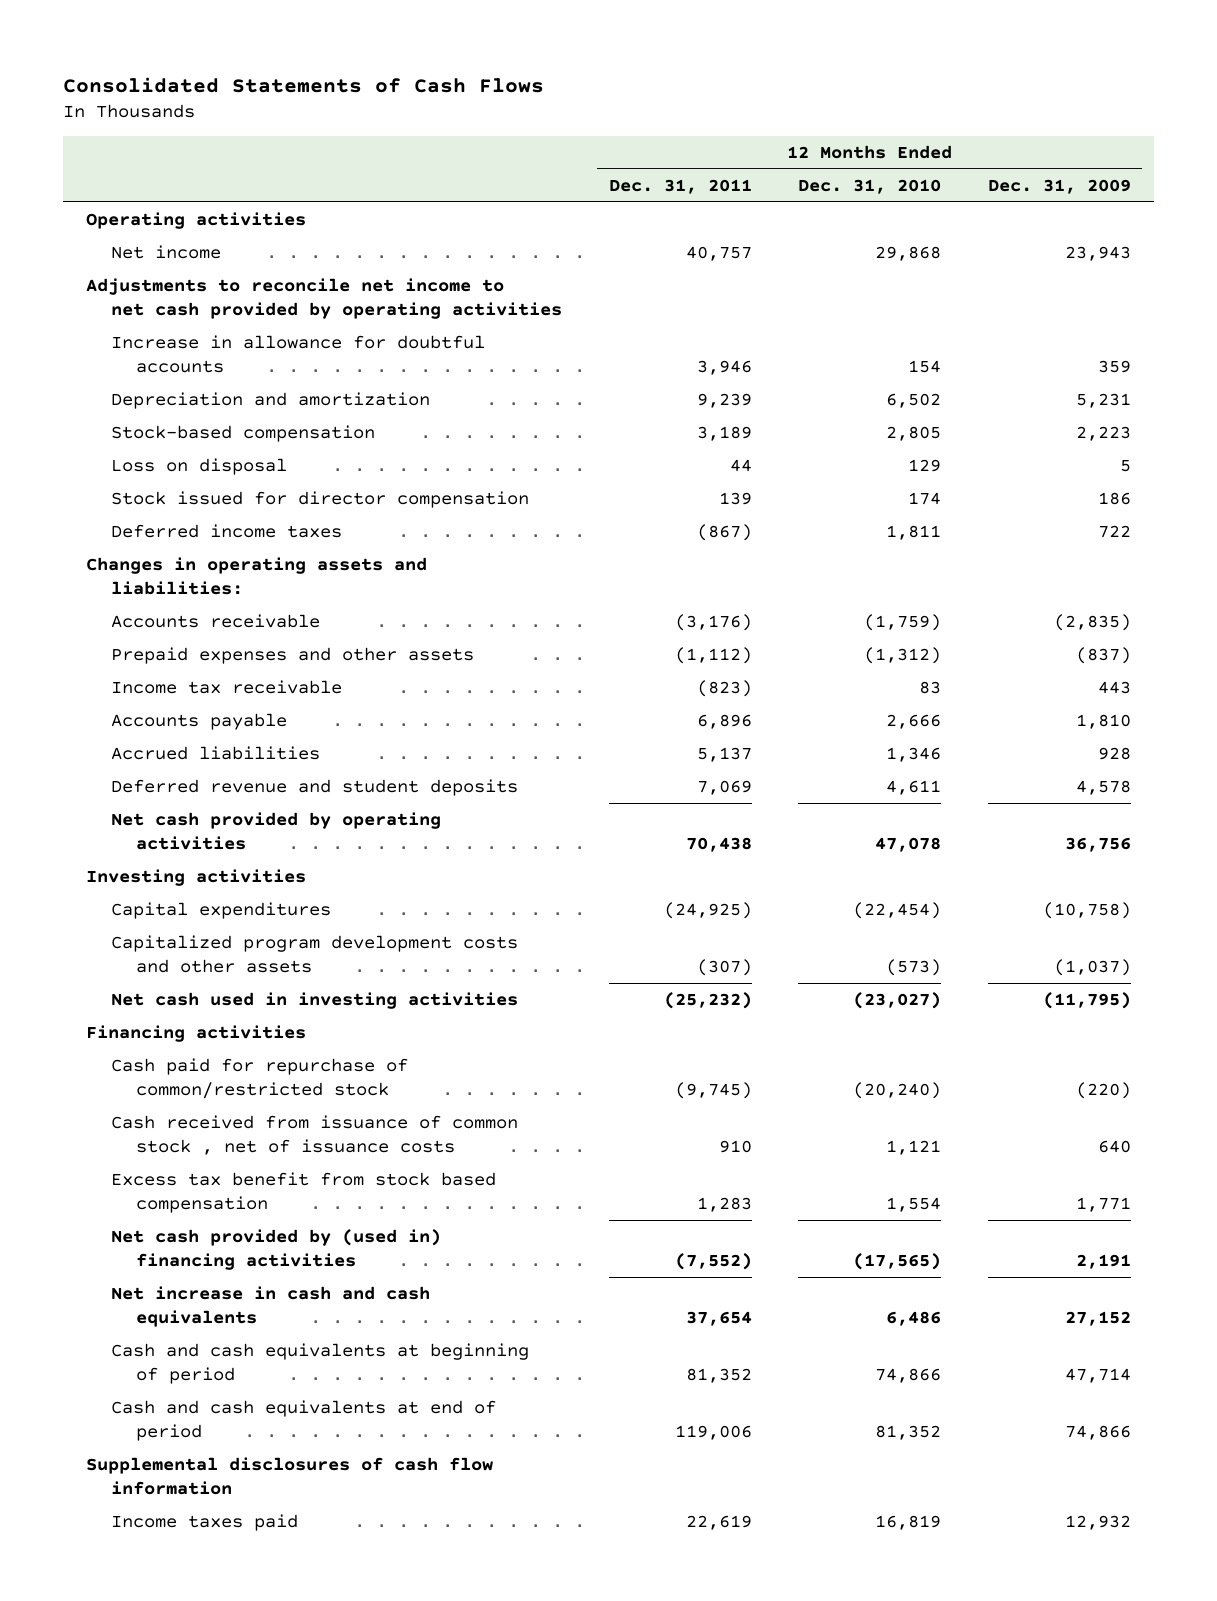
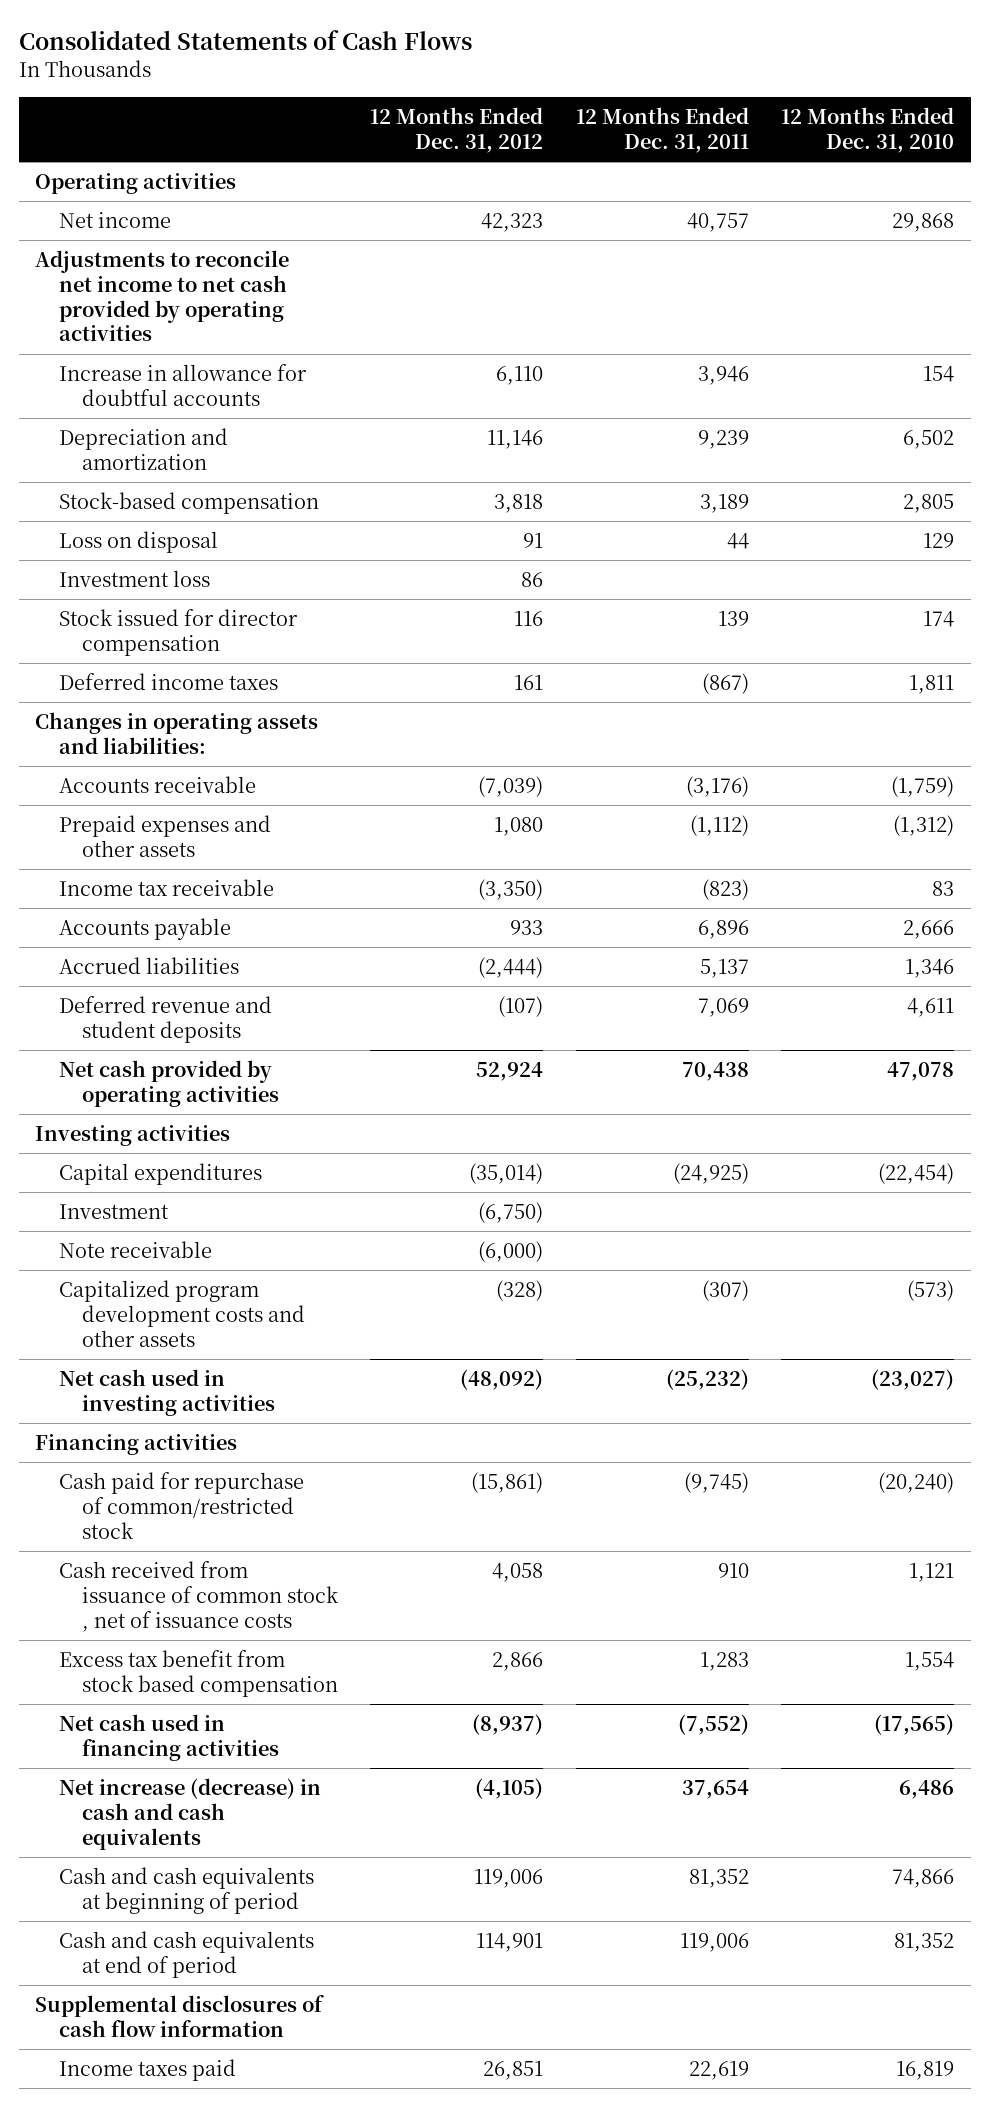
[987,178,1131,194] Dec. 31, 2009 -> none
none -> [370,107,544,153] 12 Months Ended Dec. 31, 2012
none -> [58,569,210,587] Investment loss
none -> [58,1203,169,1219] Investment
none -> [58,1240,212,1258] Note receivable
[111,1228,442,1271] Net cash provided by (used in) financing activities -> [58,1713,279,1761] Net cash used in financing activities
[111,1285,431,1328] Net increase in cash and cash equivalents -> [58,1777,321,1850] Net increase (decrease) in cash and cash equivalents

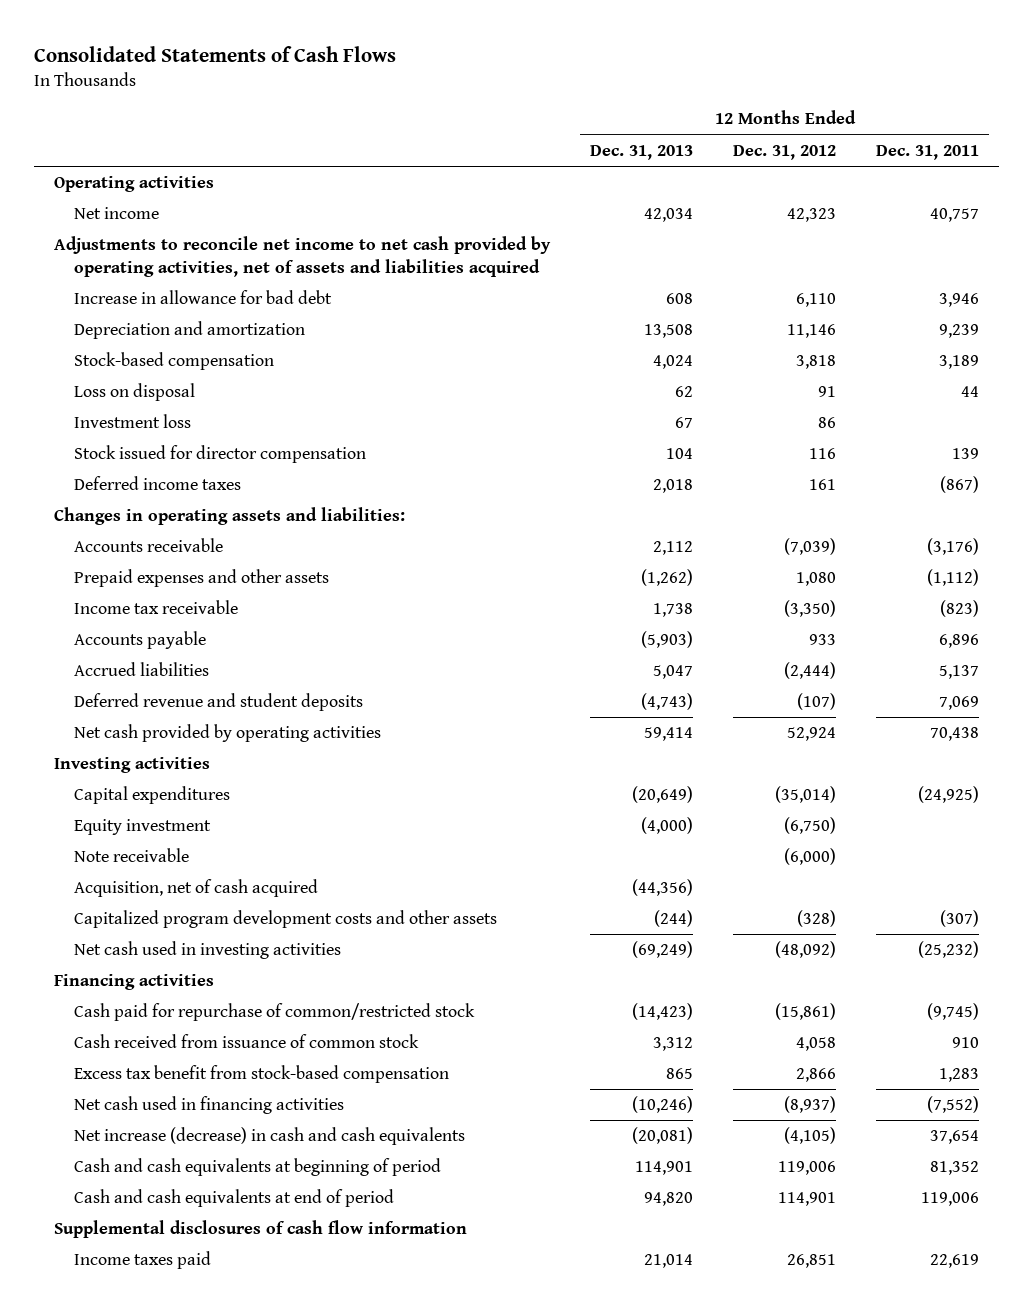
[781,107,955,153] 12 Months Ended Dec. 31, 2010 -> none
none -> [590,144,694,160] Dec. 31, 2013
[35,249,290,342] Adjustments to reconcile net income to net cash provided by operating activities -> [54,236,552,277] Adjustments to reconcile net income to net cash provided by operating activities, net of assets and liabilities acquired
[58,363,307,406] Increase in allowance for doubtful accounts -> [73,290,332,305] Increase in allowance for bad debt
[58,1203,169,1219] Investment -> [73,819,211,836] Equity investment
none -> [73,879,318,898] Acquisition, net of cash acquired
[58,1560,339,1632] Cash received from issuance of common stock , net of issuance costs -> [73,1034,419,1049] Cash received from issuance of common stock
[58,1649,338,1697] Excess tax benefit from stock based compensation -> [73,1065,449,1084] Excess tax benefit from stock-based compensation

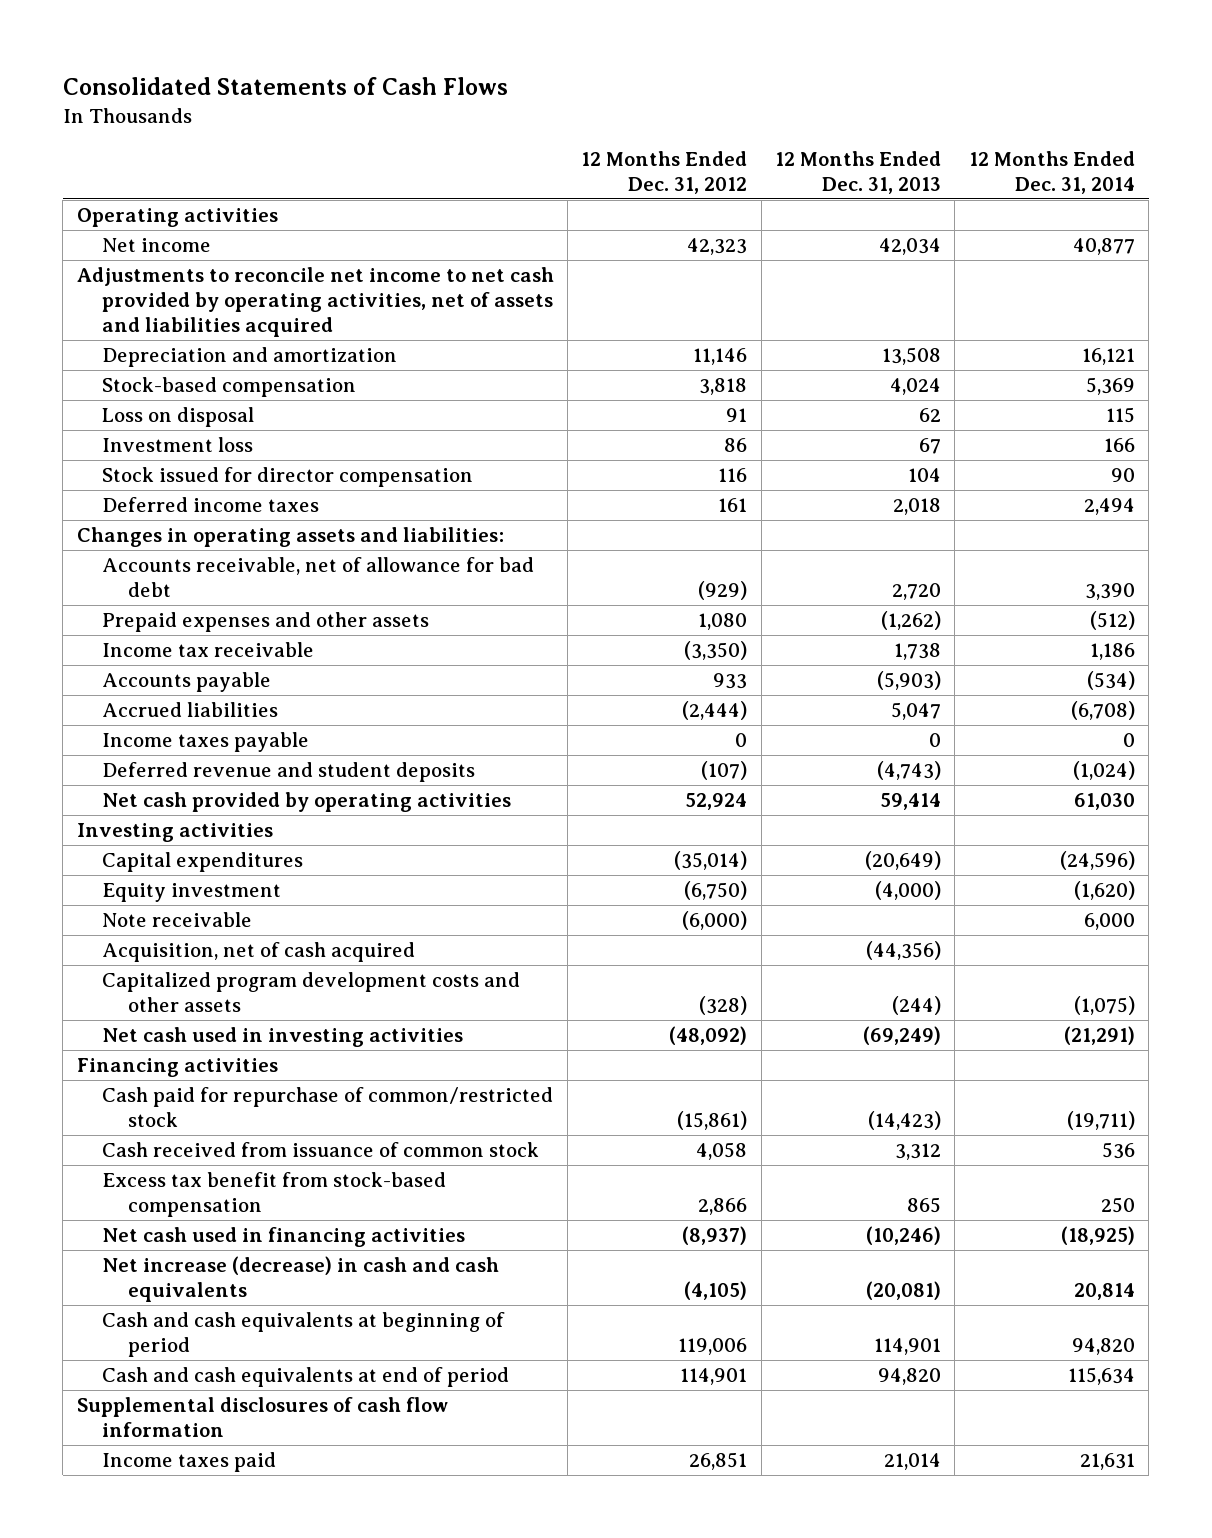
[876,144,980,160] Dec. 31, 2011 -> none
none -> [968,151,1135,194] 12 Months Ended Dec. 31, 2014
[73,290,332,305] Increase in allowance for bad debt -> none
[73,538,223,553] Accounts receivable -> [102,557,535,597] Accounts receivable, net of allowance for bad debt
[653,541,694,556] 2,112 -> [892,582,942,600] 2,720
[784,538,837,556] (7,039) -> [698,580,748,600] (929)
none -> [102,732,310,753] Income taxes payable

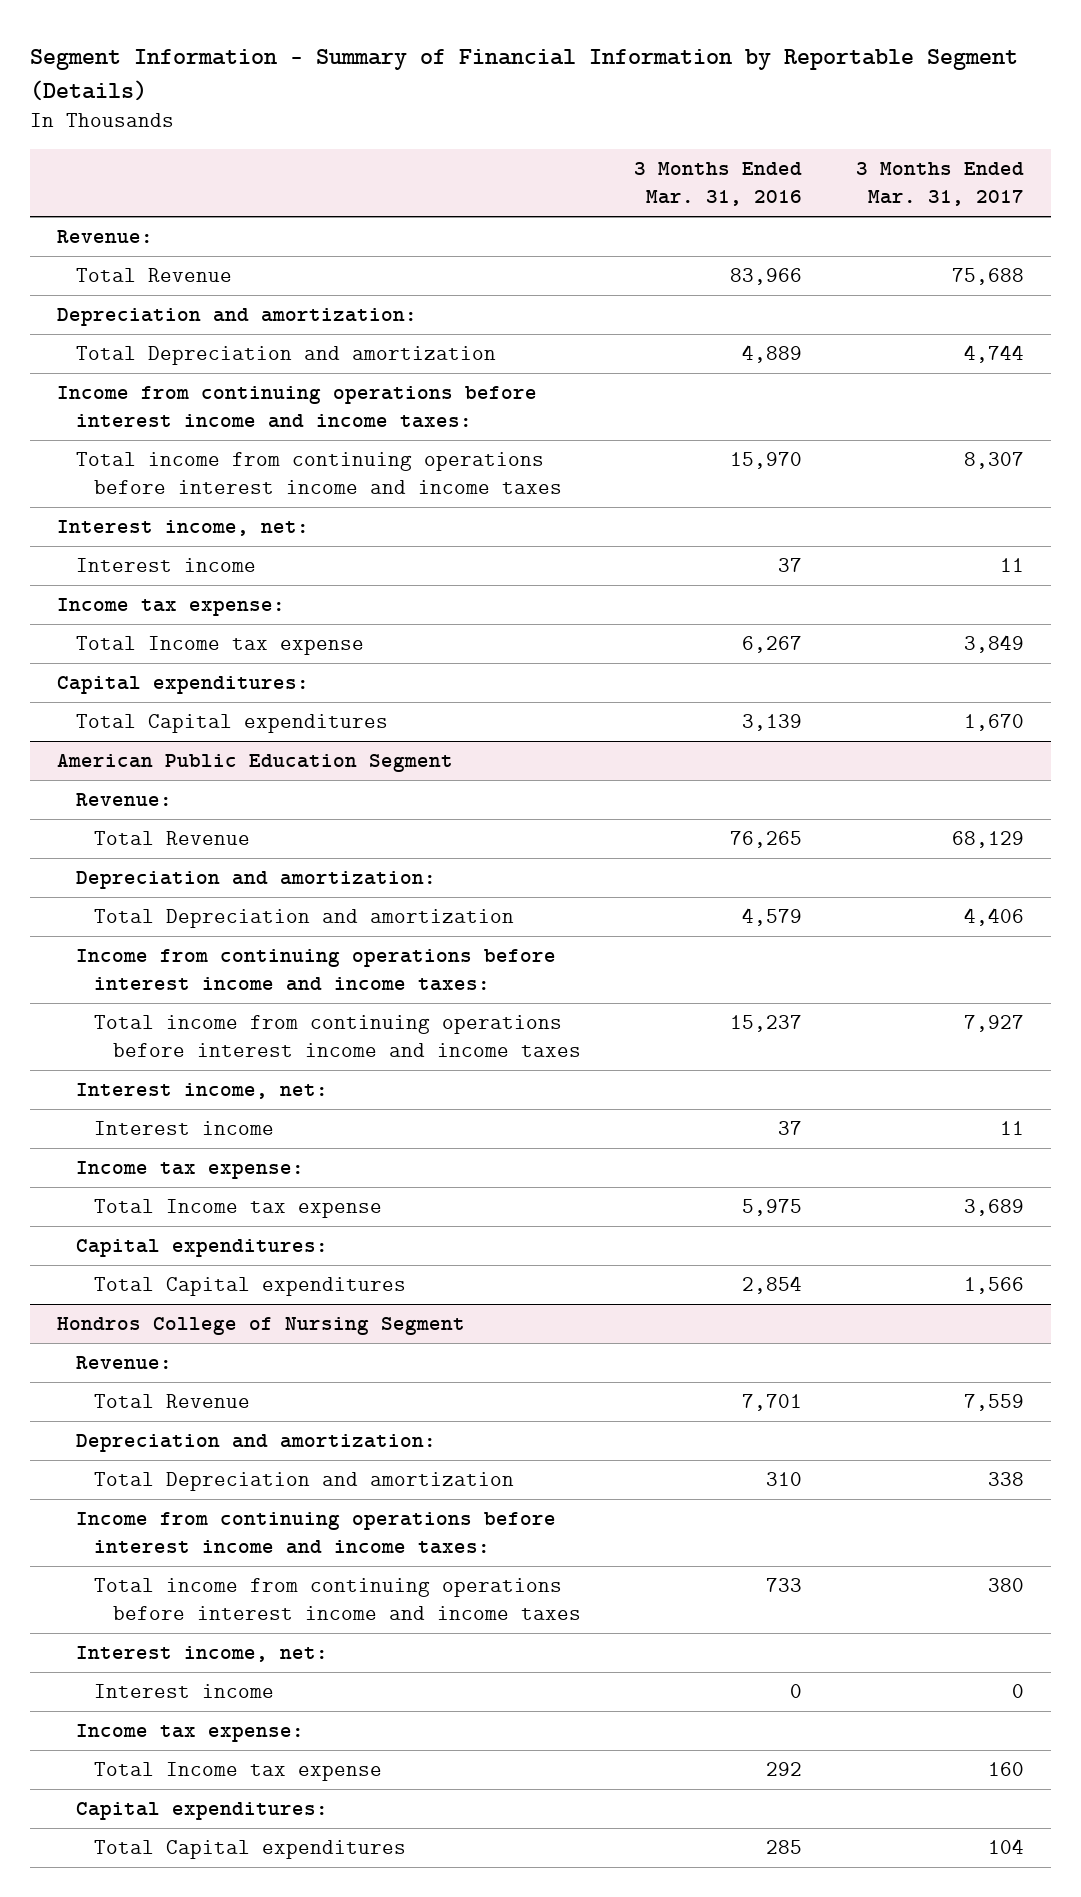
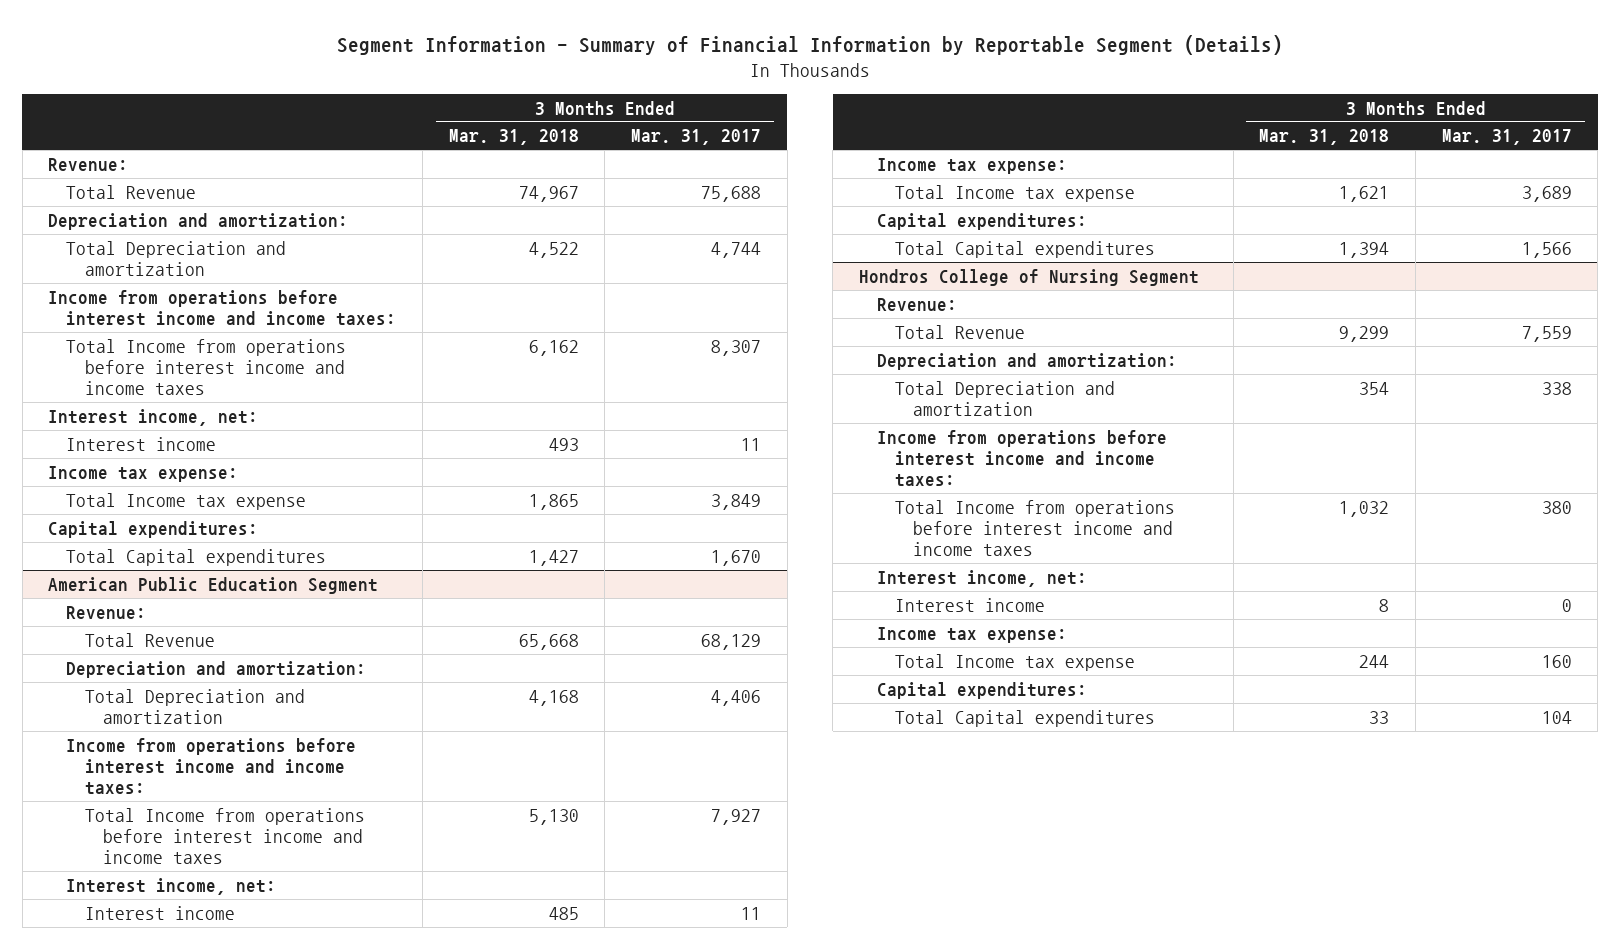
[634,162,803,207] 3 Months Ended Mar. 31, 2016 -> none
none -> [448,129,579,146] Mar. 31, 2018
[57,386,538,428] Income from continuing operations before interest income and income taxes: -> [48,289,397,327] Income from operations before interest income and income taxes:
[75,452,563,494] Total income from continuing operations before interest income and income taxes -> [66,338,347,396] Total Income from operations before interest income and income taxes
[75,949,556,991] Income from continuing operations before interest income and income taxes: -> [66,737,357,796] Income from operations before interest income and income taxes:
[94,1015,581,1057] Total income from continuing operations before interest income and income taxes -> [84,807,365,865] Total Income from operations before interest income and income taxes
[75,1512,556,1554] Income from continuing operations before interest income and income taxes: -> [877,429,1168,488] Income from operations before interest income and income taxes:
[94,1578,581,1620] Total income from continuing operations before interest income and income taxes -> [895,499,1176,557] Total Income from operations before interest income and income taxes

